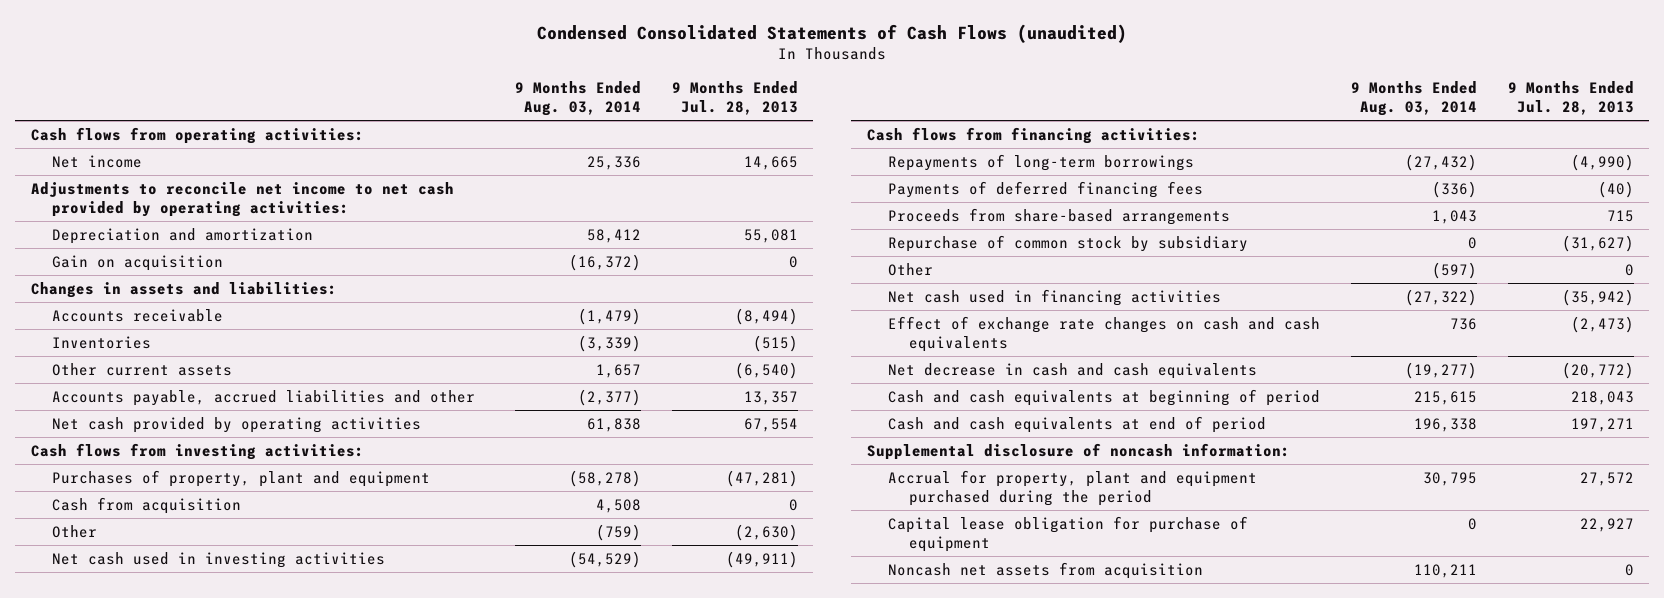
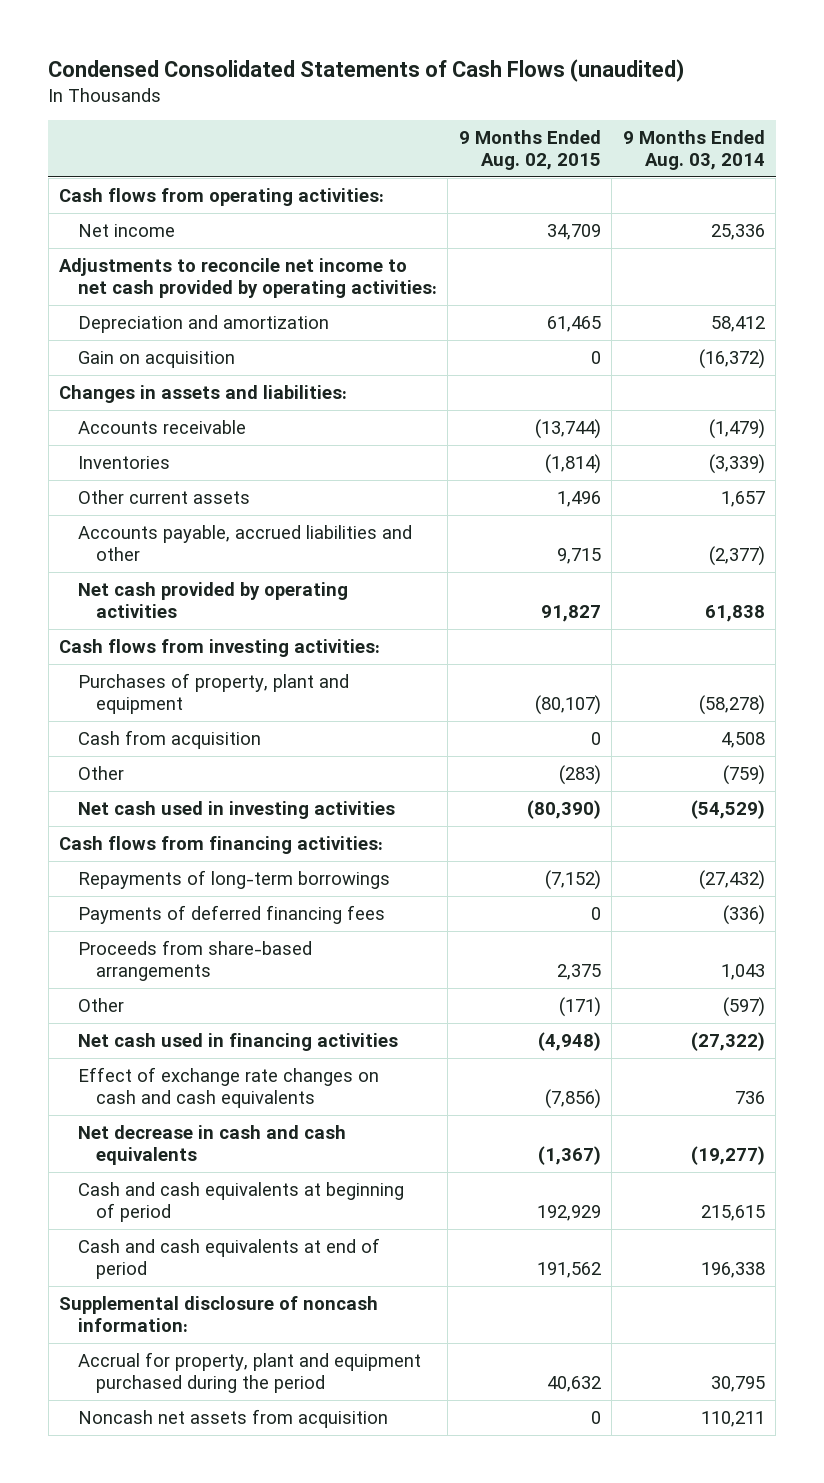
[671,81,798,116] 9 Months Ended Jul. 28, 2013 -> none
none -> [458,130,601,171] 9 Months Ended Aug. 02, 2015
[887,234,1248,252] Repurchase of common stock by subsidiary -> none
[887,515,1248,552] Capital lease obligation for purchase of equipment -> none

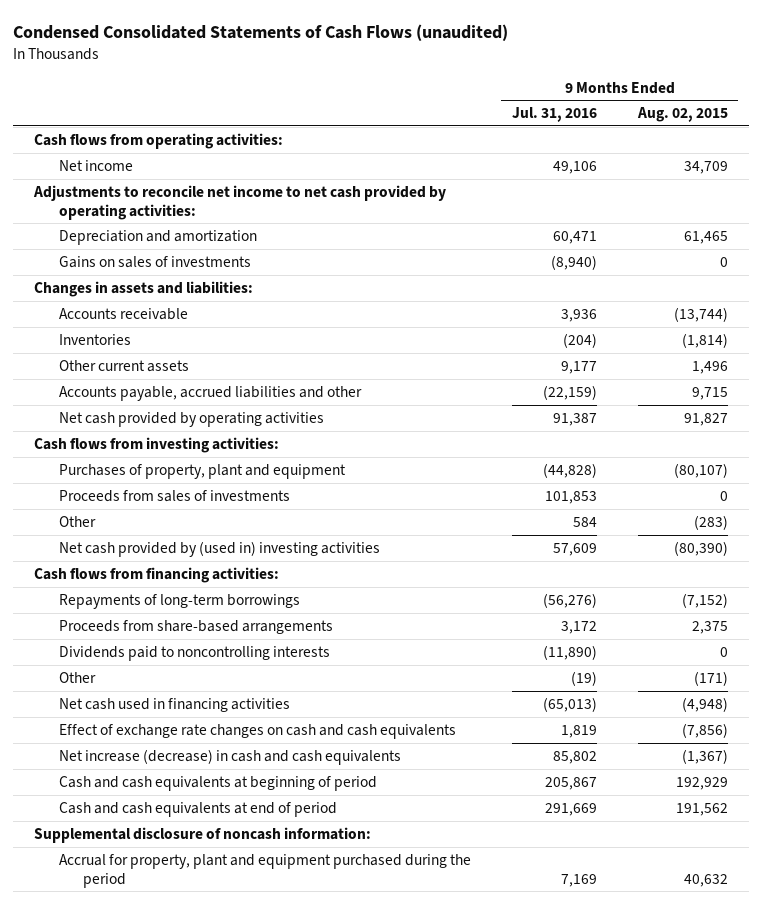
[622,130,765,171] 9 Months Ended Aug. 03, 2014 -> none
none -> [511,107,597,123] Jul. 31, 2016
[77,350,235,368] Gain on acquisition -> none
none -> [58,255,251,268] Gains on sales of investments
[77,729,261,749] Cash from acquisition -> none
none -> [58,489,290,502] Proceeds from sales of investments
[77,800,395,819] Net cash used in investing activities -> [58,540,380,557] Net cash provided by (used in) investing activities
[77,904,385,924] Payments of deferred financing fees -> none
none -> [58,645,330,661] Dividends paid to noncontrolling interests
[77,1124,346,1165] Net decrease in cash and cash equivalents -> [58,748,401,765] Net increase (decrease) in cash and cash equivalents
[77,1408,388,1428] Noncash net assets from acquisition -> none

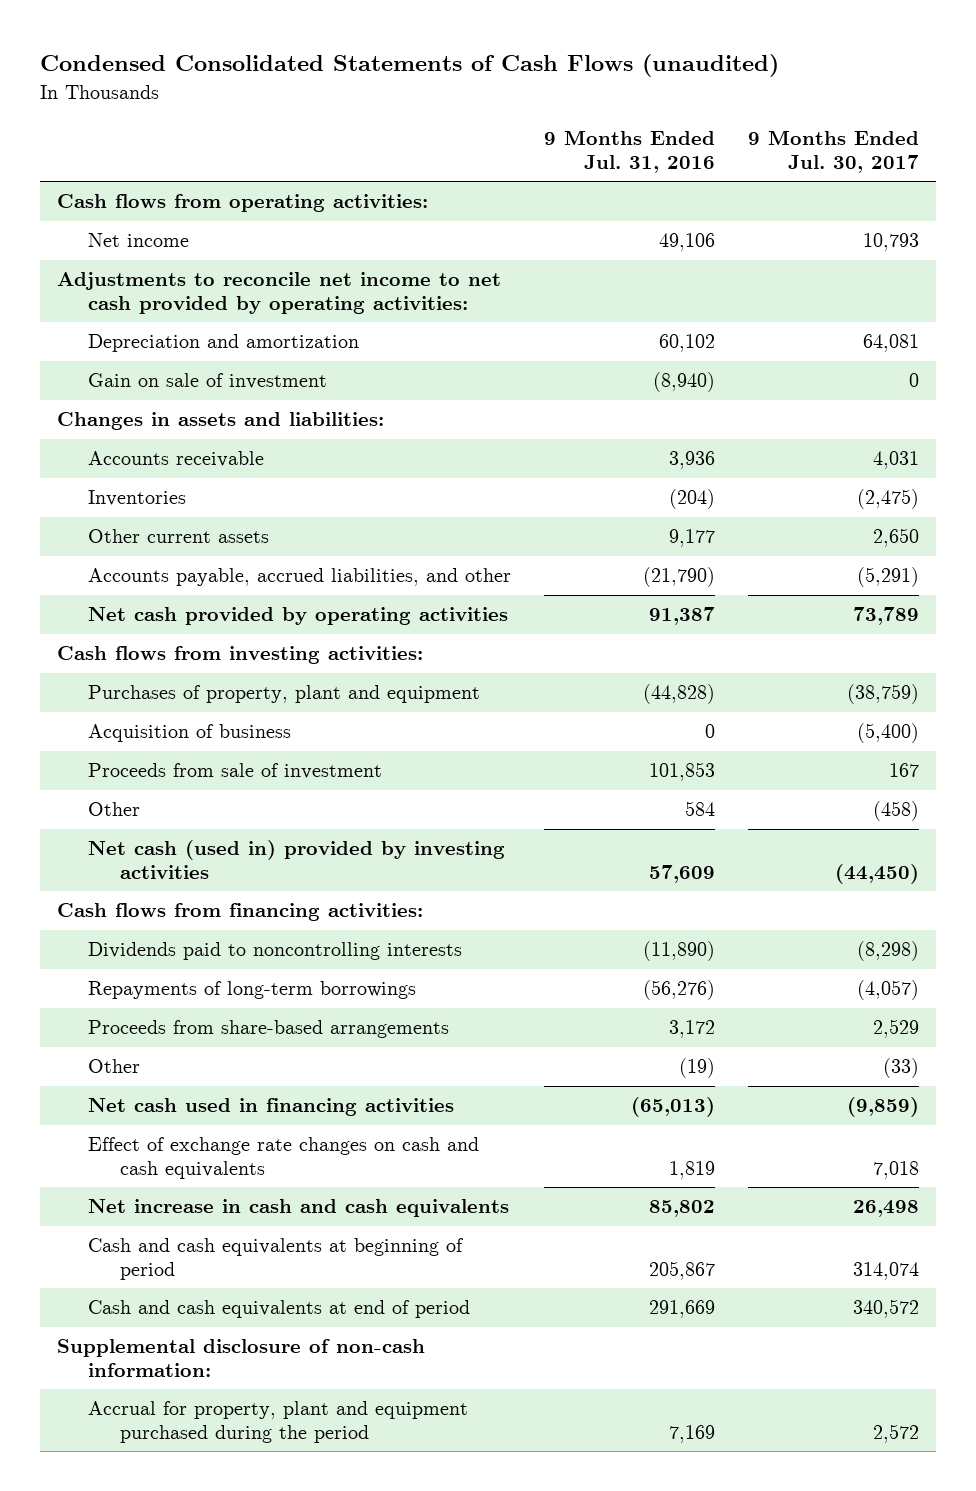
[636,107,728,123] Aug. 02, 2015 -> none
none -> [748,130,920,173] 9 Months Ended Jul. 30, 2017
[552,230,597,244] 60,471 -> [659,334,716,353] 60,102
[58,255,251,268] Gains on sales of investments -> [88,373,328,390] Gain on sale of investment
[58,385,362,401] Accounts payable, accrued liabilities and other -> [88,568,512,587] Accounts payable, accrued liabilities, and other
[542,384,597,400] (22,159) -> [643,567,716,588] (21,790)
none -> [88,724,292,743] Acquisition of business
[58,489,290,502] Proceeds from sales of investments -> [88,763,383,780] Proceeds from sale of investment
[58,540,380,557] Net cash provided by (used in) investing activities -> [88,840,506,879] Net cash (used in) provided by investing activities
[58,645,330,661] Dividends paid to noncontrolling interests -> [88,942,463,961] Dividends paid to noncontrolling interests
[58,748,401,765] Net increase (decrease) in cash and cash equivalents -> [88,1199,510,1218] Net increase in cash and cash equivalents
[34,826,372,843] Supplemental disclosure of noncash information: -> [56,1339,425,1377] Supplemental disclosure of non-cash information:

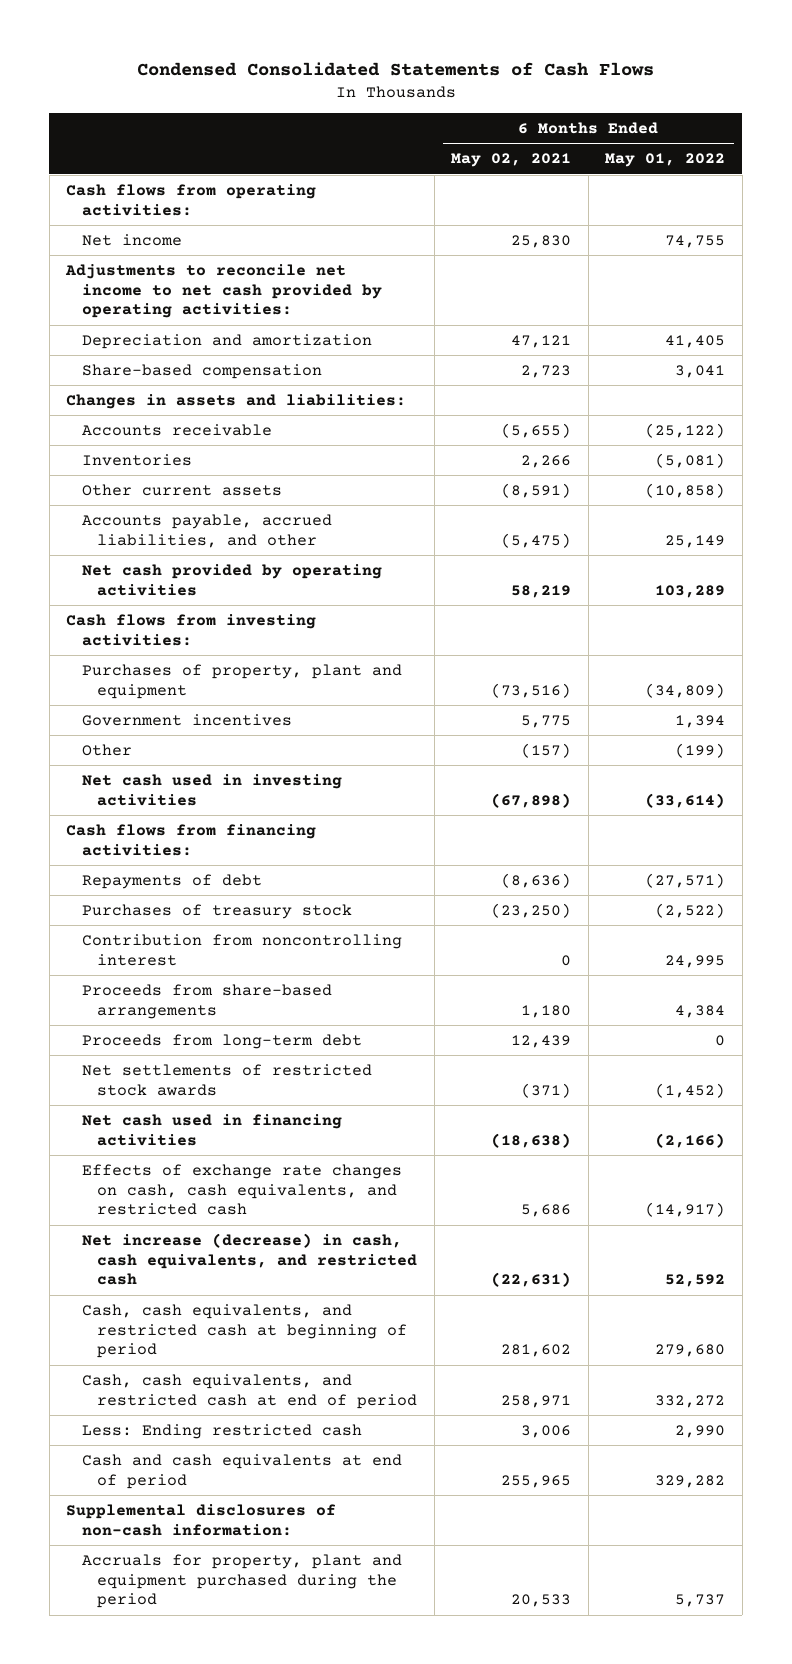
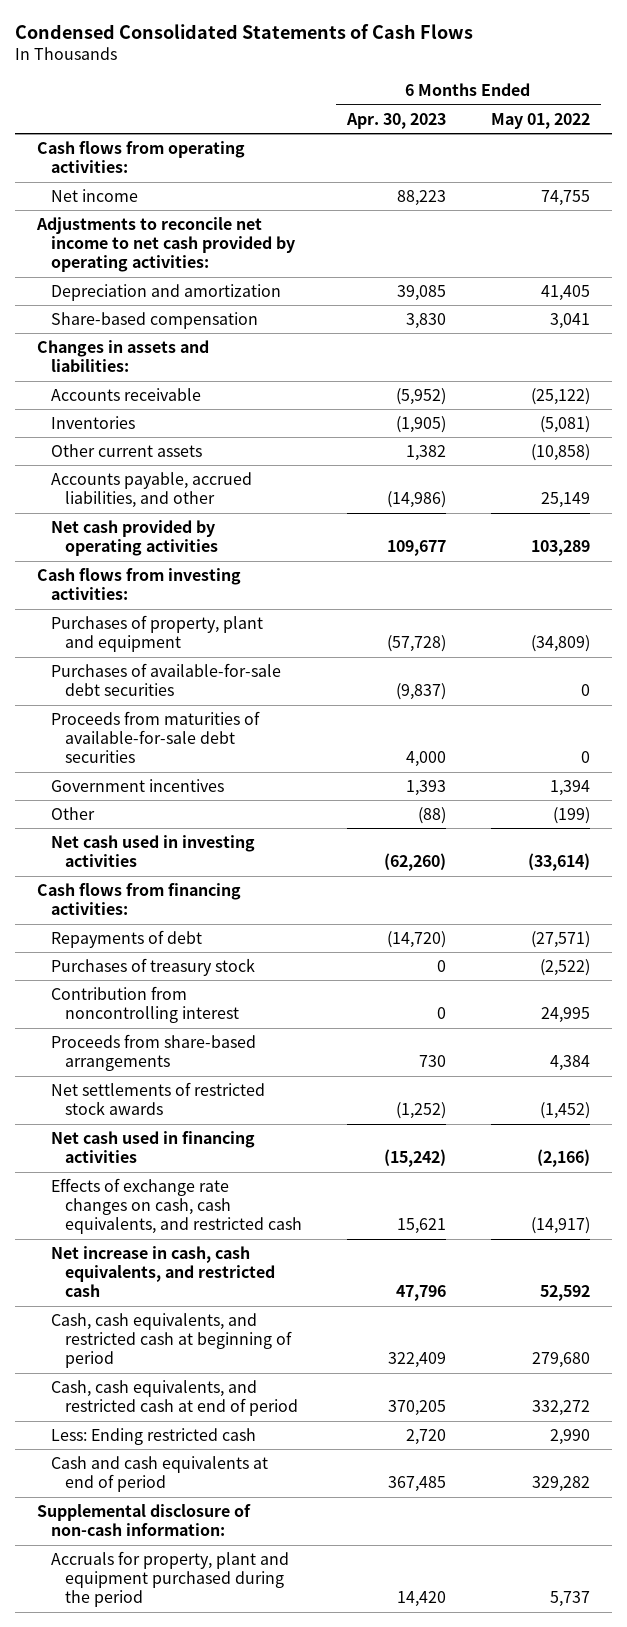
[451,153,572,168] May 02, 2021 -> none
none -> [346,112,447,129] Apr. 30, 2023
none -> [51,662,282,697] Purchases of available-for-sale debt securities
none -> [51,710,261,764] Proceeds from maturities of available-for-sale debt securities
[81,1033,362,1049] Proceeds from long-term debt -> none
[81,1232,418,1286] Net increase (decrease) in cash, cash equivalents, and restricted cash -> [51,1245,276,1298] Net increase in cash, cash equivalents, and restricted cash
[66,1503,337,1536] Supplemental disclosures of non-cash information: -> [36,1503,251,1537] Supplemental disclosure of non-cash information:

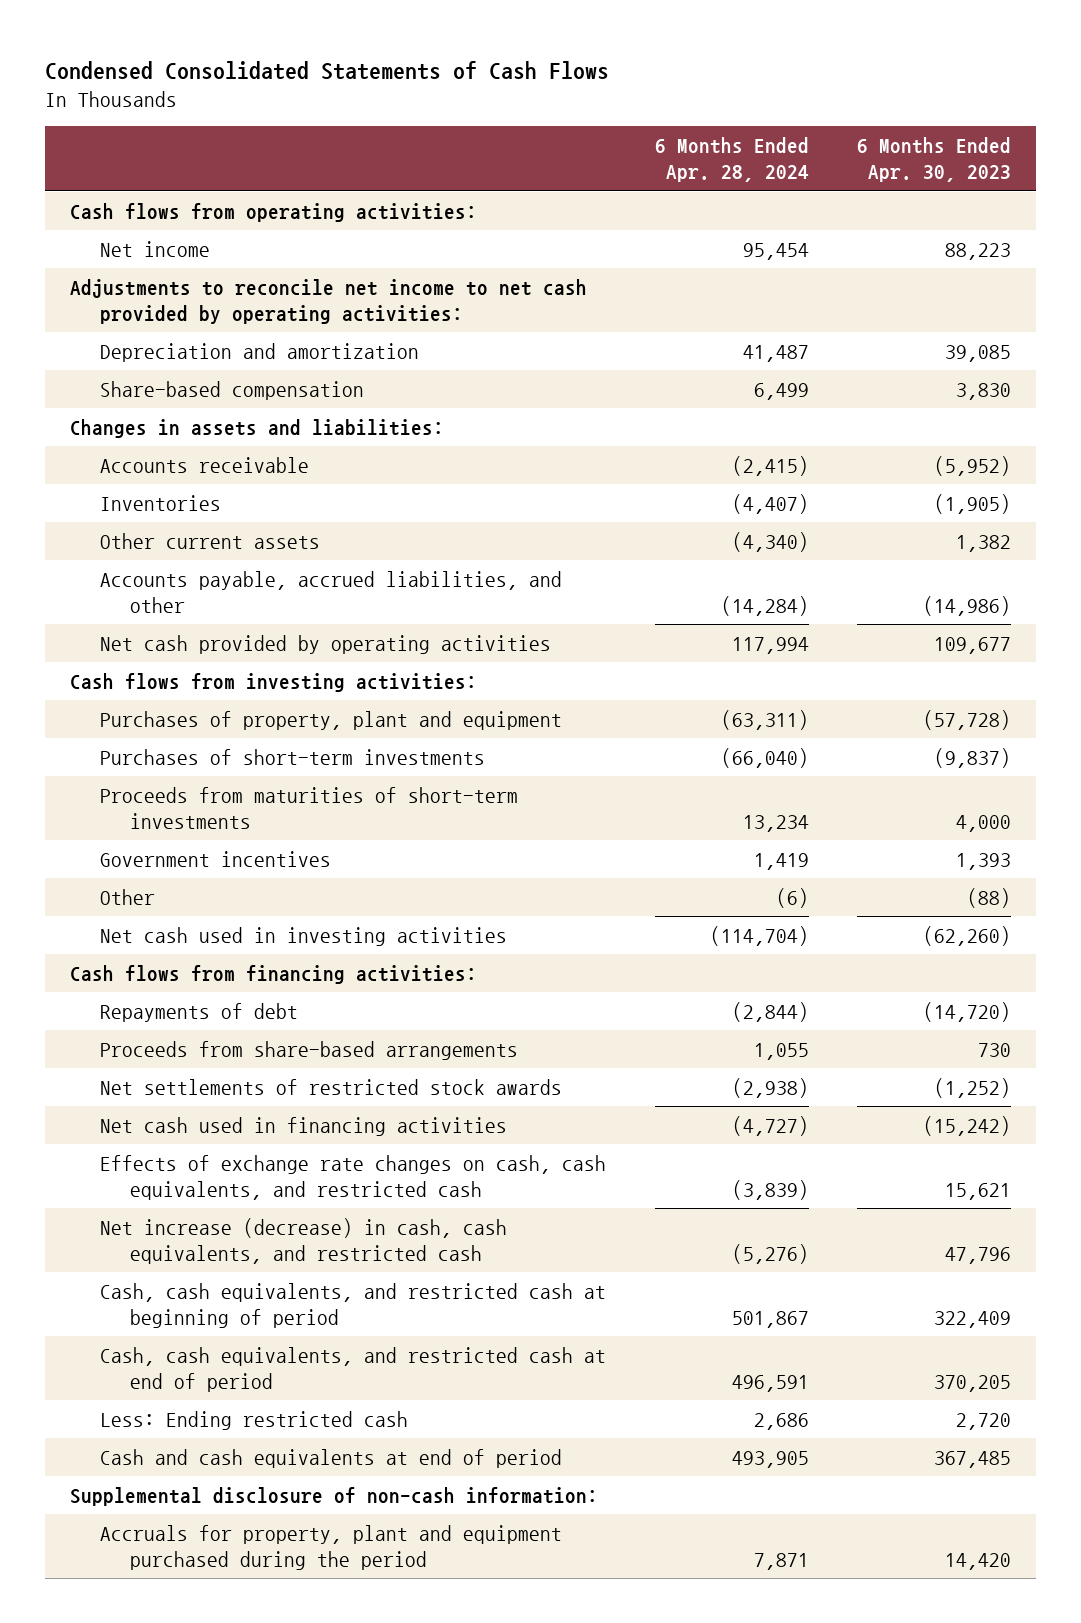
[490,112,590,129] May 01, 2022 -> none
none -> [654,137,809,183] 6 Months Ended Apr. 28, 2024
[51,710,261,764] Proceeds from maturities of available-for-sale debt securities -> none
[51,662,282,697] Purchases of available-for-sale debt securities -> [99,748,485,765] Purchases of short-term investments
none -> [99,786,518,829] Proceeds from maturities of short-term investments
[51,957,256,976] Purchases of treasury stock -> none
[51,985,240,1024] Contribution from noncontrolling interest -> none
[51,1245,276,1298] Net increase in cash, cash equivalents, and restricted cash -> [99,1217,507,1264] Net increase (decrease) in cash, cash equivalents, and restricted cash

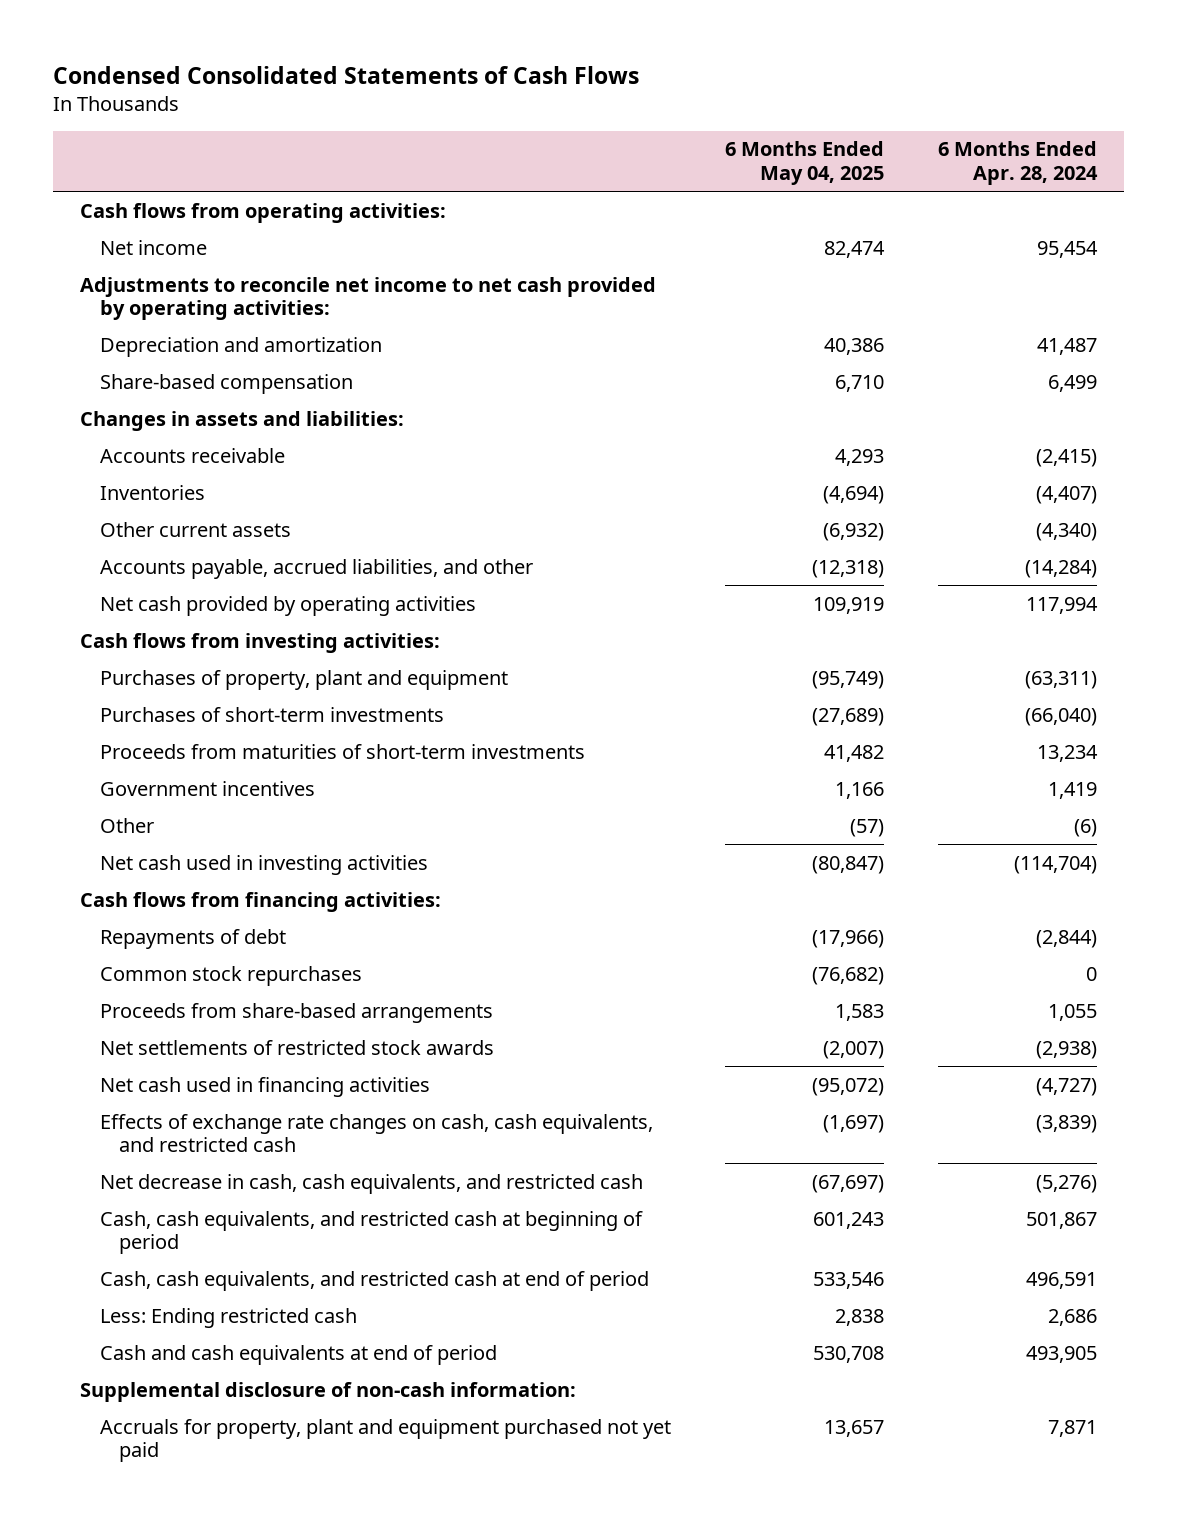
[857,137,1012,183] 6 Months Ended Apr. 30, 2023 -> none
none -> [724,141,884,185] 6 Months Ended May 04, 2025
none -> [99,965,362,986] Common stock repurchases
[99,1217,507,1264] Net increase (decrease) in cash, cash equivalents, and restricted cash -> [99,1173,643,1194] Net decrease in cash, cash equivalents, and restricted cash
[99,1524,562,1570] Accruals for property, plant and equipment purchased during the period -> [99,1418,671,1462] Accruals for property, plant and equipment purchased not yet paid

